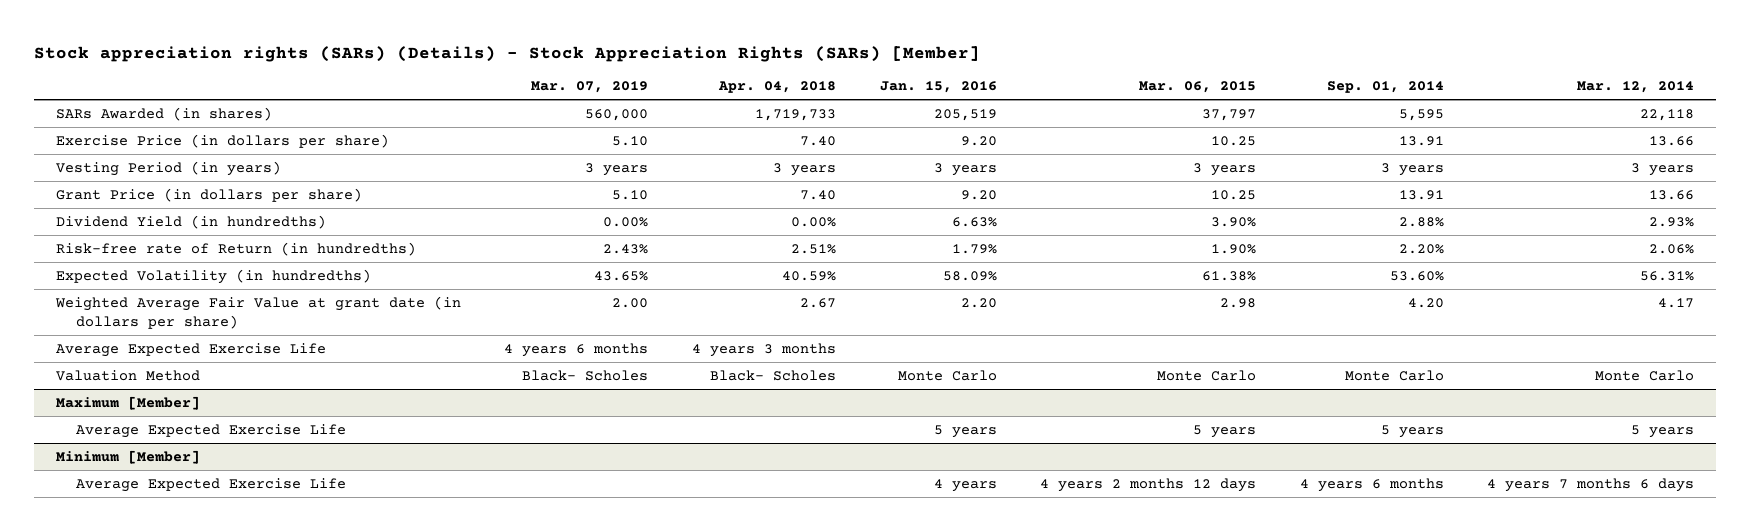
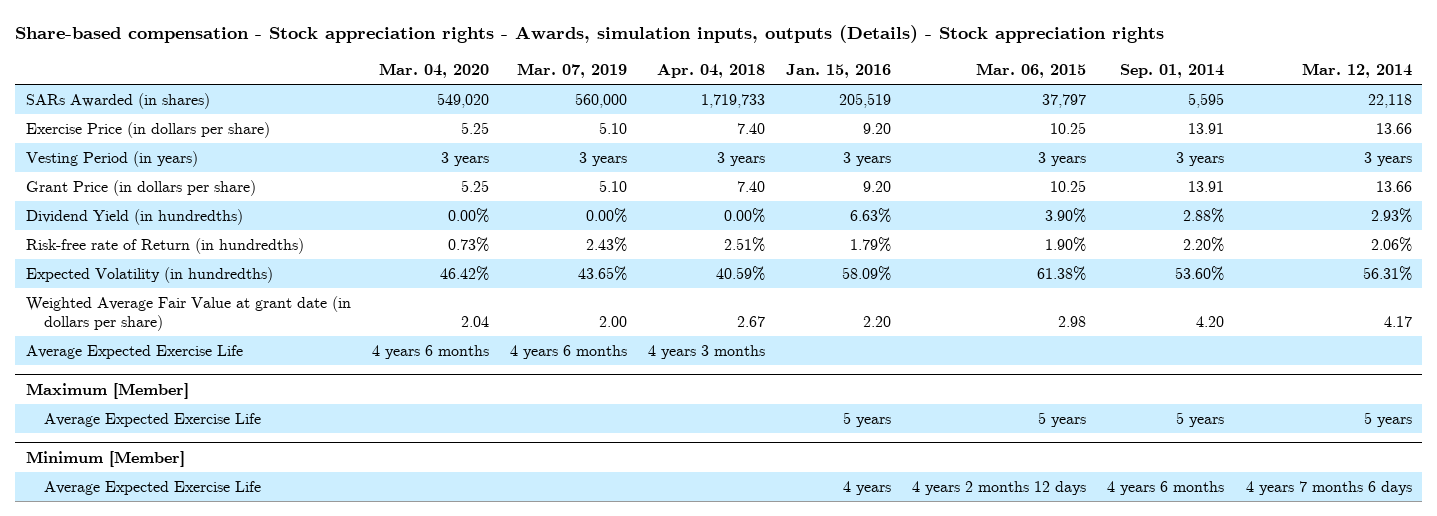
[34,45,981,62] Stock appreciation rights (SARs) (Details) - Stock Appreciation Rights (SARs) [Member] -> [15,25,1165,44] Share-based compensation - Stock appreciation rights - Awards, simulation inputs, outputs (Details) - Stock appreciation rights
none -> [378,63,489,79] Mar. 04, 2020
[55,369,200,381] Valuation Method -> none

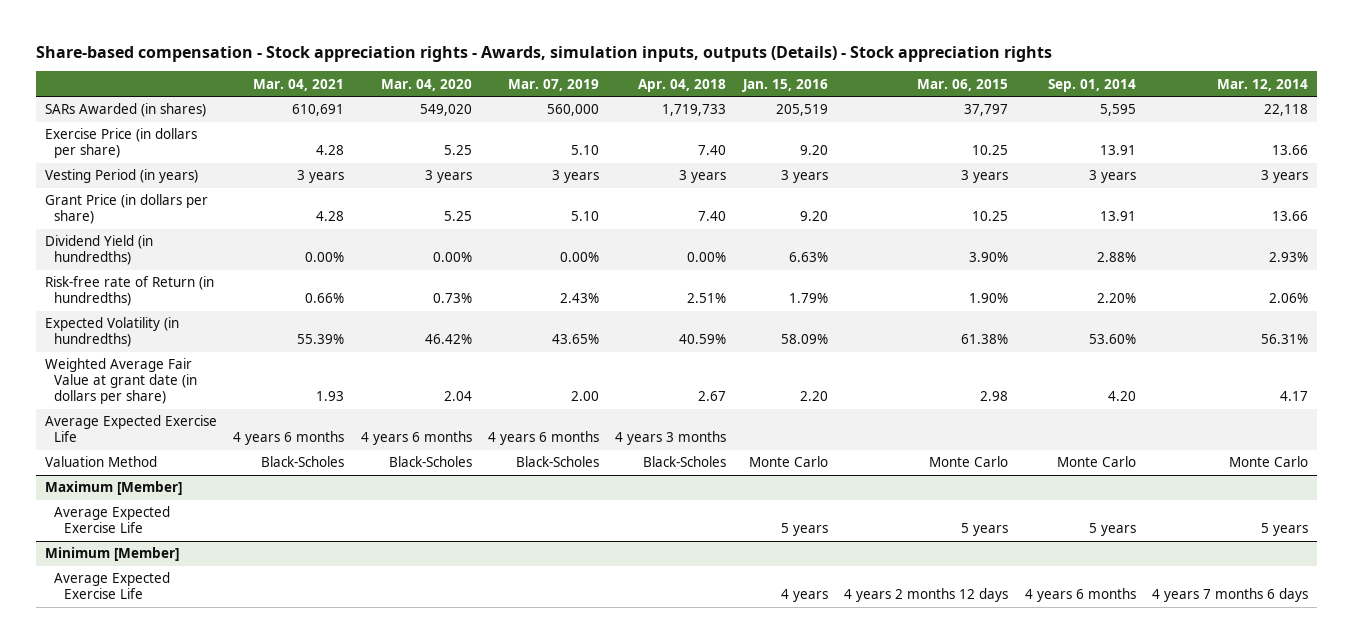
none -> [253,78,345,91] Mar. 04, 2021
none -> [44,456,157,468] Valuation Method

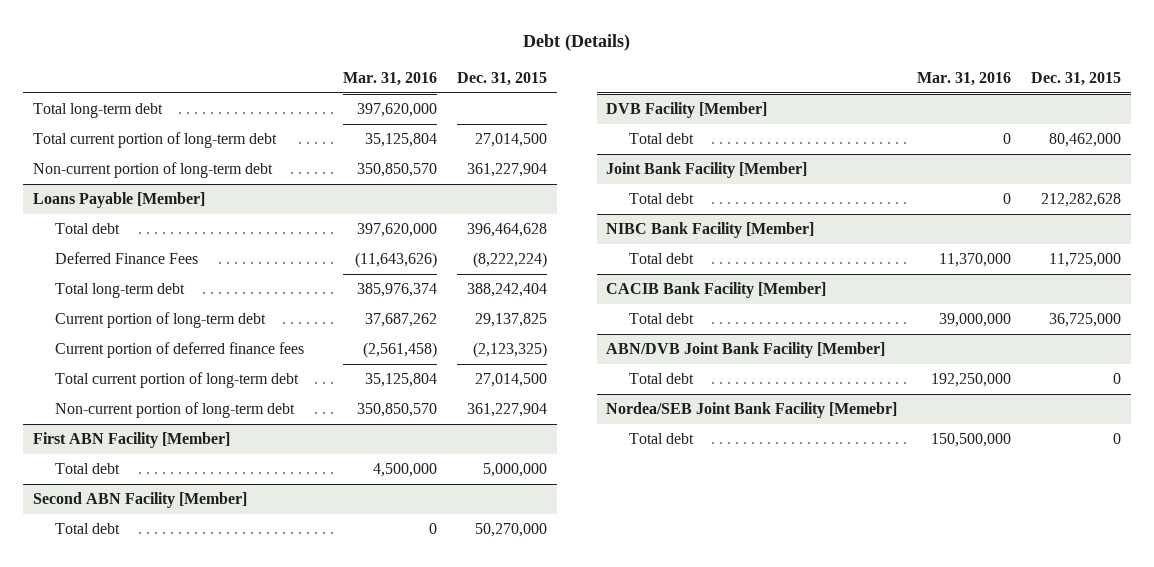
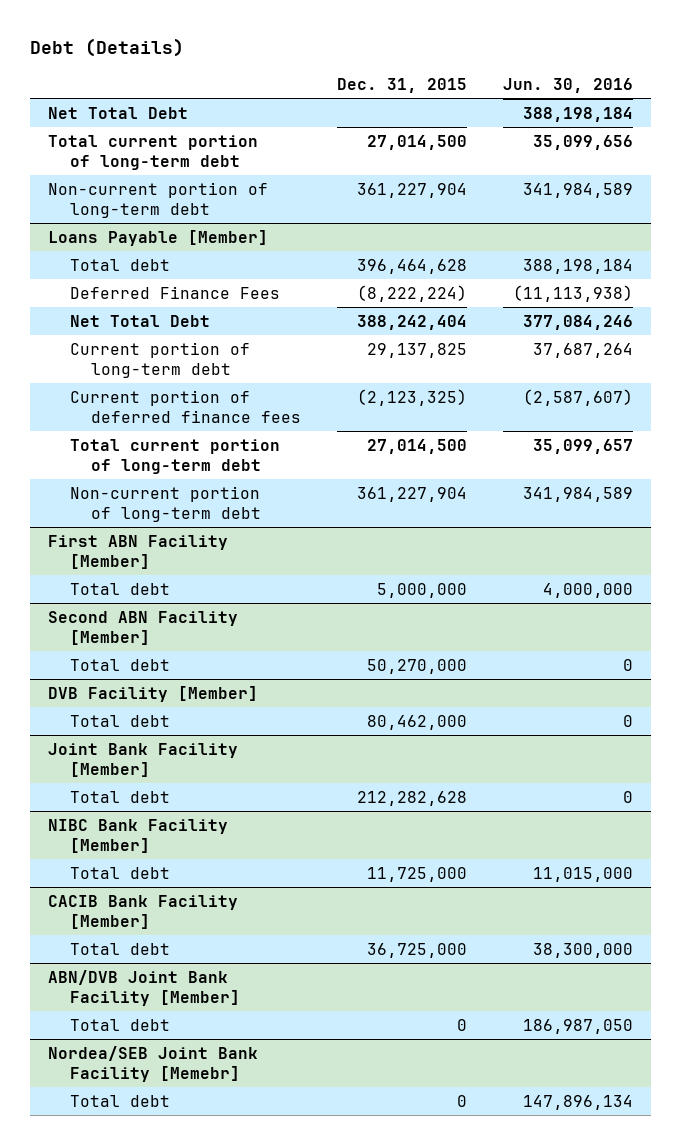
[343,72,438,87] Mar. 31, 2016 -> none
none -> [503,77,634,93] Jun. 30, 2016
[32,102,163,118] Total long-term debt -> [48,106,189,119] Net Total Debt
[54,282,185,298] Total long-term debt -> [69,314,210,327] Net Total Debt

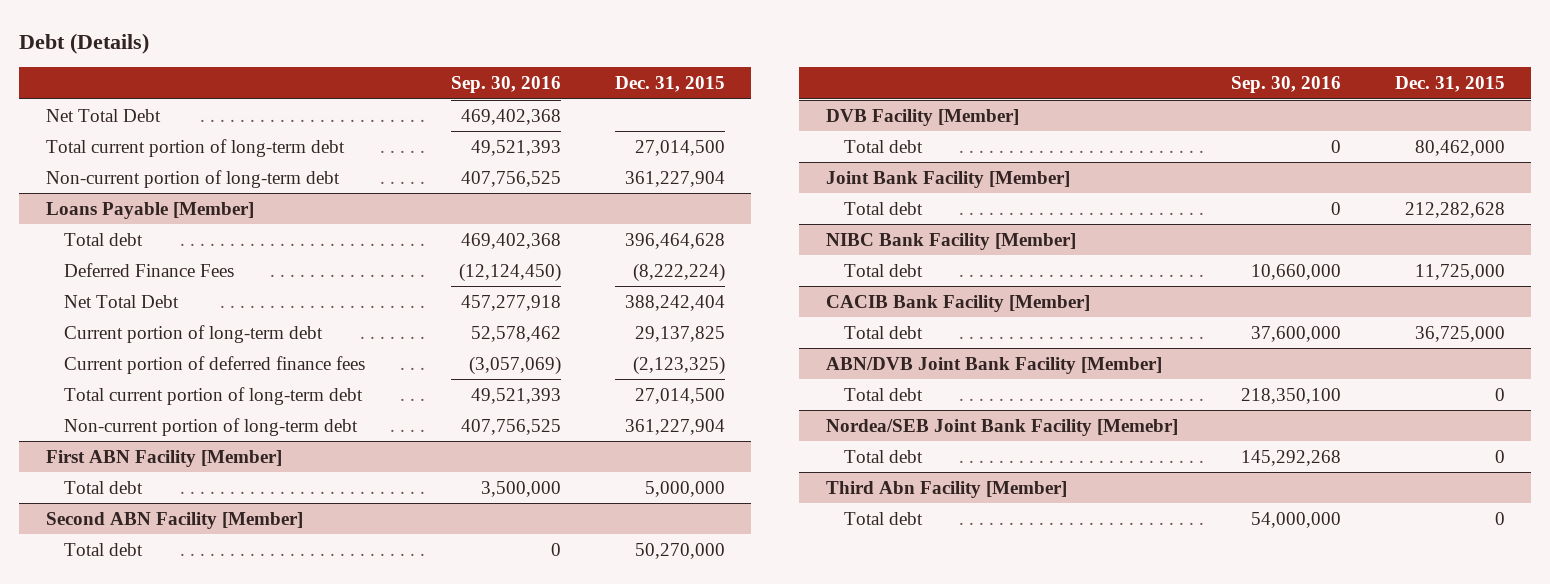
[503,77,634,93] Jun. 30, 2016 -> none
none -> [451,76,562,94] Sep. 30, 2016
none -> [825,480,1067,498] Third Abn Facility [Member]
none -> [843,511,923,525] Total debt

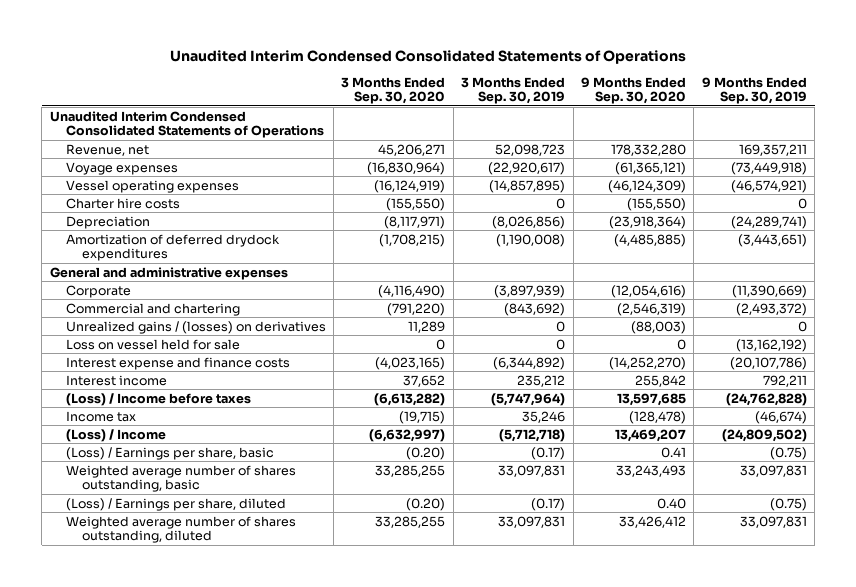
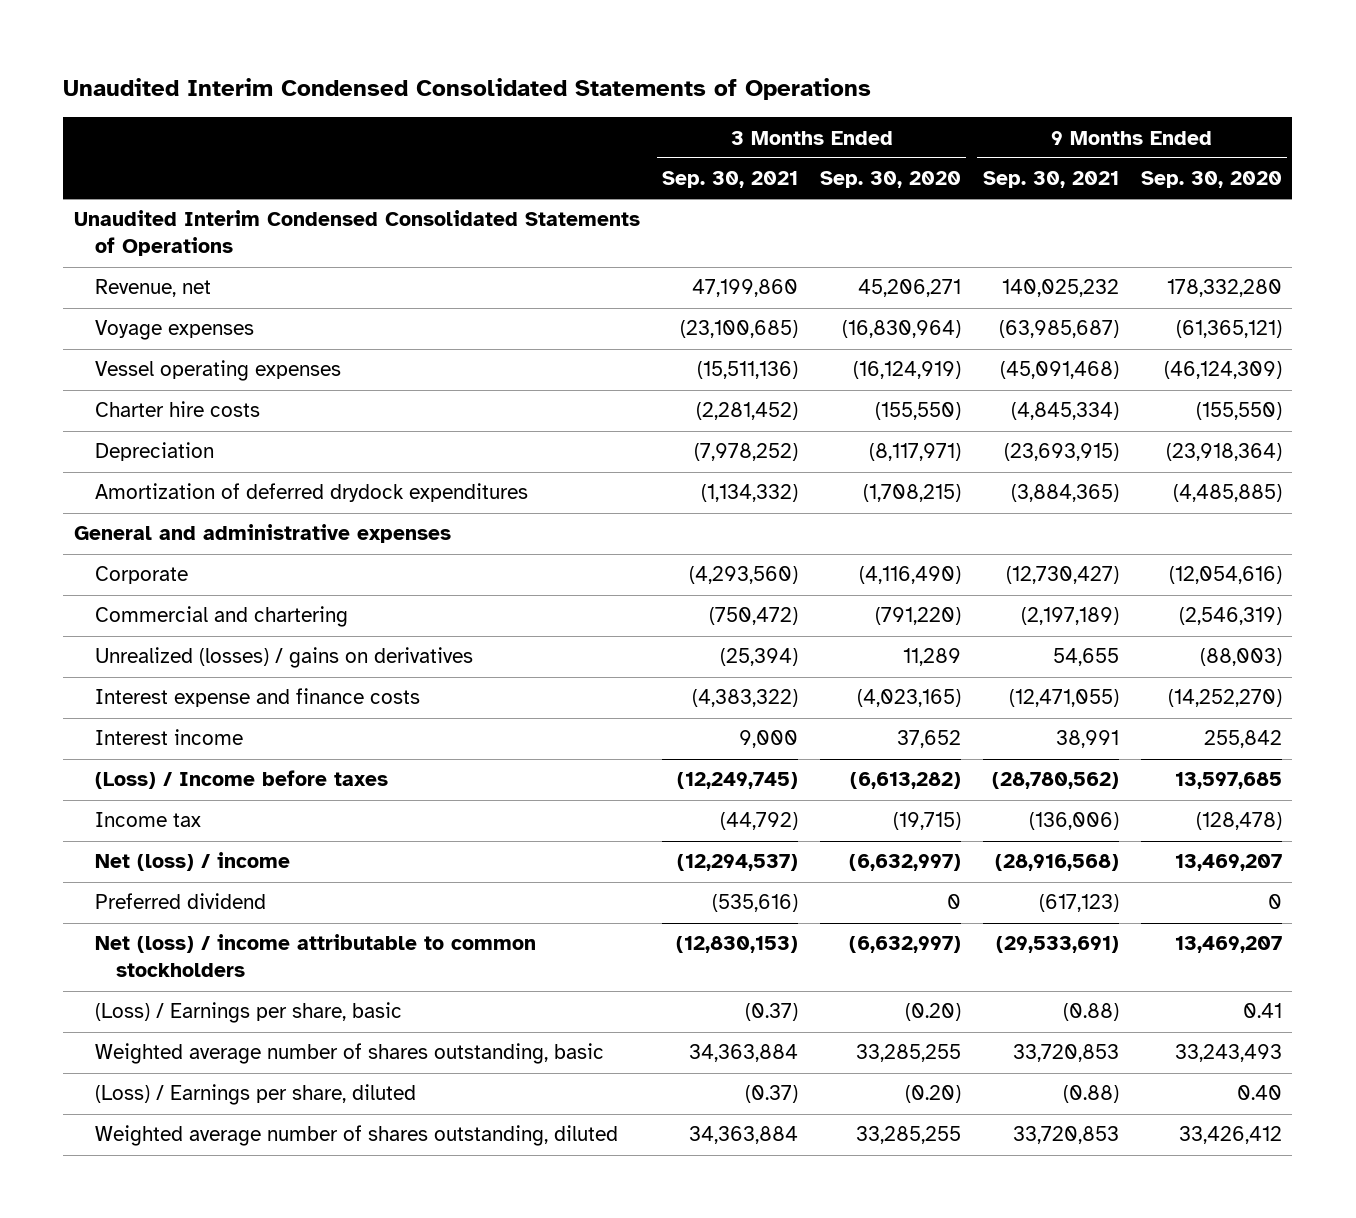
[461,76,566,105] 3 Months Ended Sep. 30, 2019 -> none
[701,76,807,105] 9 Months Ended Sep. 30, 2019 -> none
none -> [662,171,799,189] Sep. 30, 2021
none -> [982,171,1119,189] Sep. 30, 2021
[65,338,240,350] Loss on vessel held for sale -> none
[65,320,326,334] Unrealized gains / (losses) on derivatives -> [95,647,474,669] Unrealized (losses) / gains on derivatives
[65,428,166,442] (Loss) / Income -> [95,852,291,872] Net (loss) / income
none -> [95,893,267,910] Preferred dividend
none -> [95,934,537,978] Net (loss) / income attributable to common stockholders

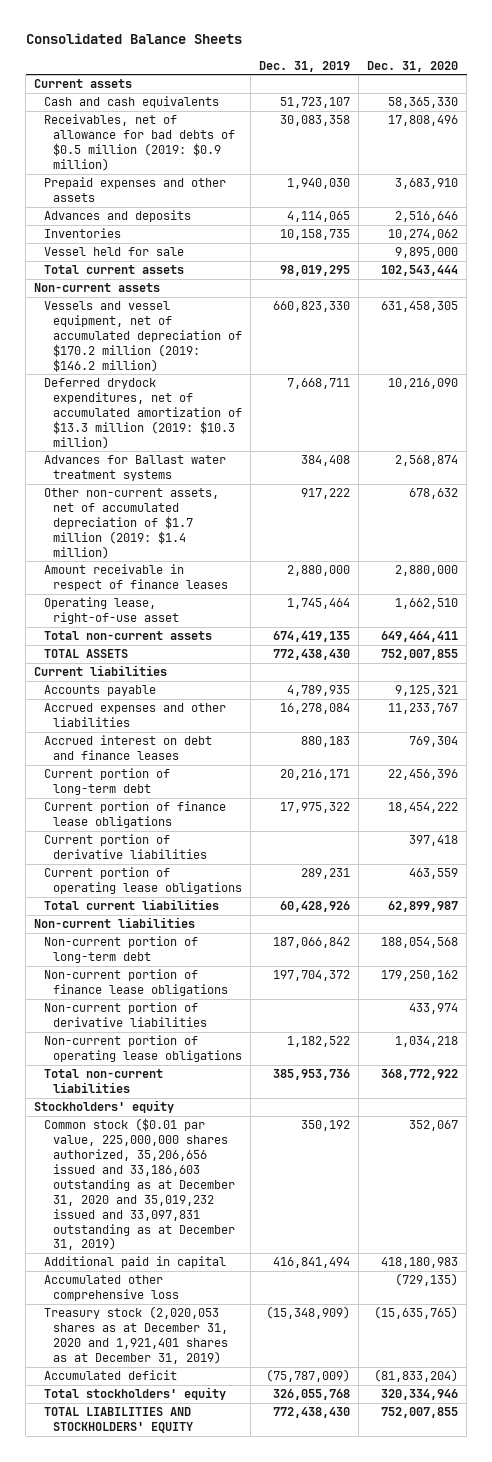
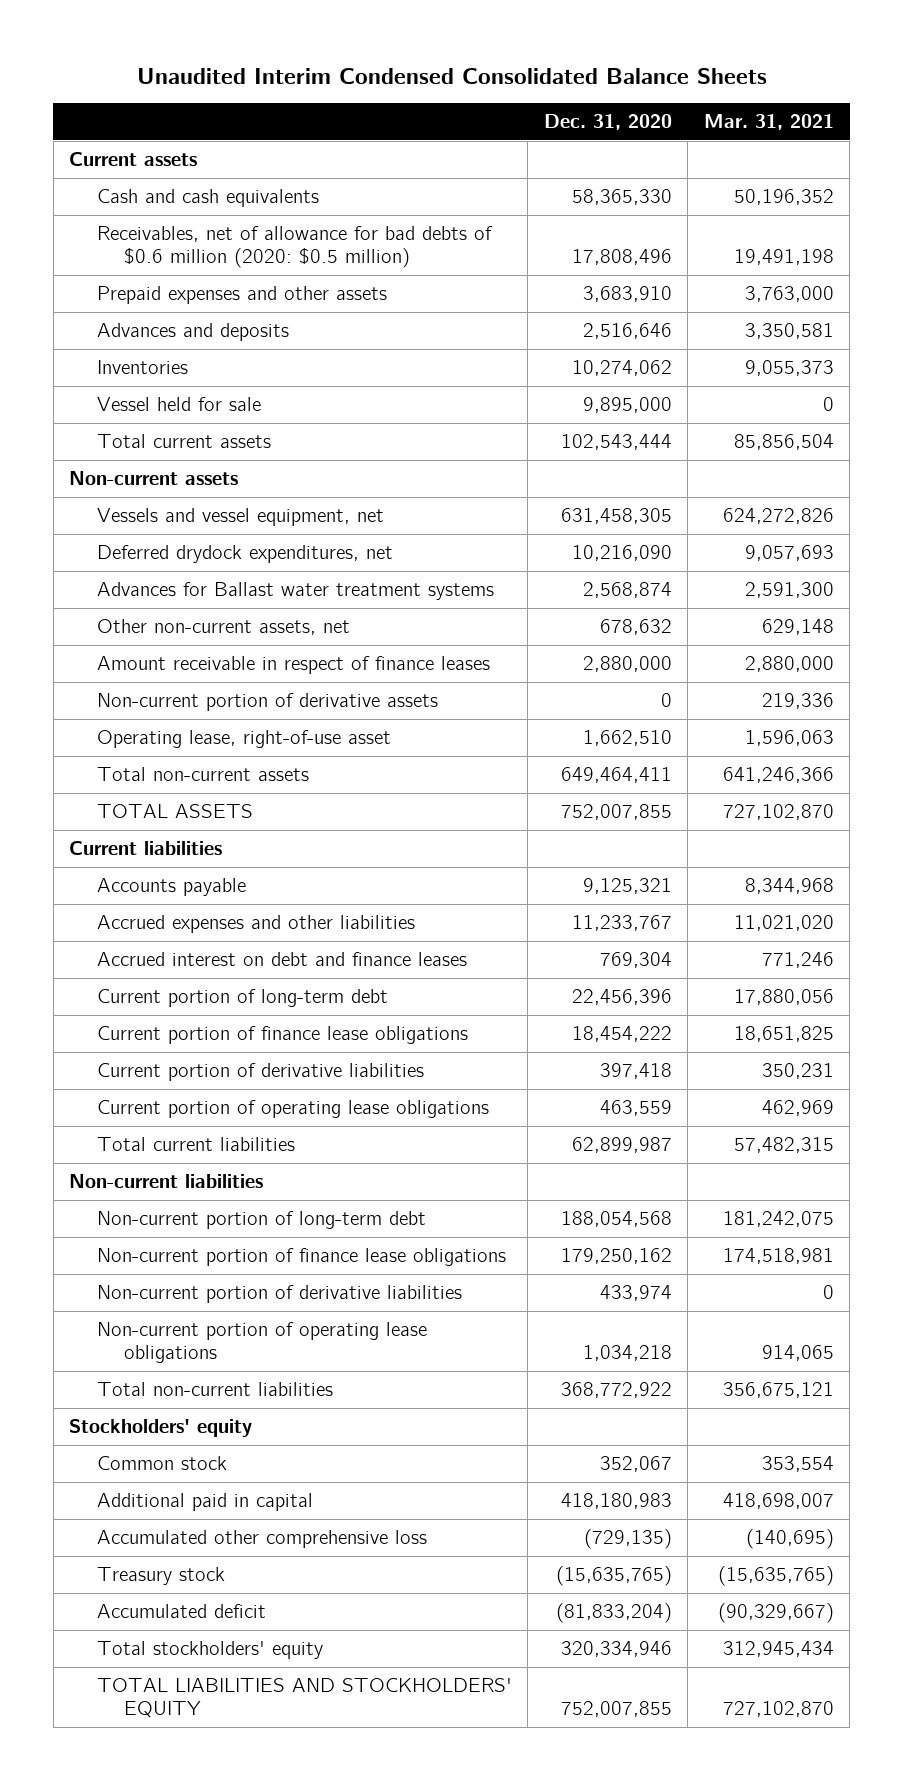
[25,33,242,45] Consolidated Balance Sheets -> [136,67,767,84] Unaudited Interim Condensed Consolidated Balance Sheets
[258,60,350,72] Dec. 31, 2019 -> none
none -> [703,114,834,131] Mar. 31, 2021
[43,114,235,171] Receivables, net of allowance for bad debts of $0.5 million (2019: $0.9 million) -> [96,226,493,269] Receivables, net of allowance for bad debts of $0.6 million (2020: $0.5 million)
[43,301,242,372] Vessels and vessel equipment, net of accumulated depreciation of $170.2 million (2019: $146.2 million) -> [96,508,384,527] Vessels and vessel equipment, net
[43,378,242,449] Deferred drydock expenditures, net of accumulated amortization of $13.3 million (2019: $10.3 million) -> [96,545,393,564] Deferred drydock expenditures, net
[43,488,219,559] Other non-current assets, net of accumulated depreciation of $1.7 million (2019: $1.4 million) -> [96,619,350,636] Other non-current assets, net
none -> [96,693,438,712] Non-current portion of derivative assets
[43,1118,235,1251] Common stock ($0.01 par value, 225,000,000 shares authorized, 35,206,656 issued and 33,186,603 outstanding as at December 31, 2020 and 35,019,232 issued and 33,097,831 outstanding as at December 31, 2019) -> [96,1456,227,1471] Common stock
[43,1306,228,1364] Treasury stock (2,020,053 shares as at December 31, 2020 and 1,921,401 shares as at December 31, 2019) -> [96,1567,225,1586] Treasury stock

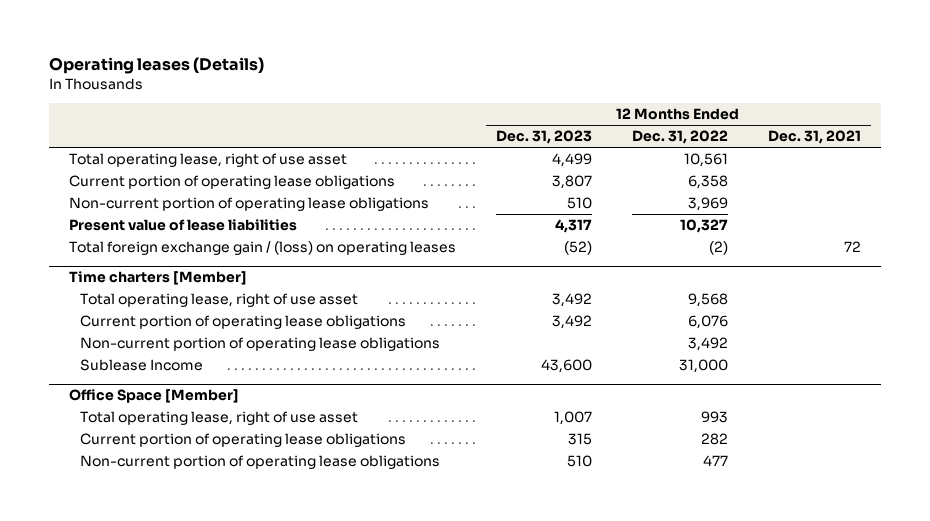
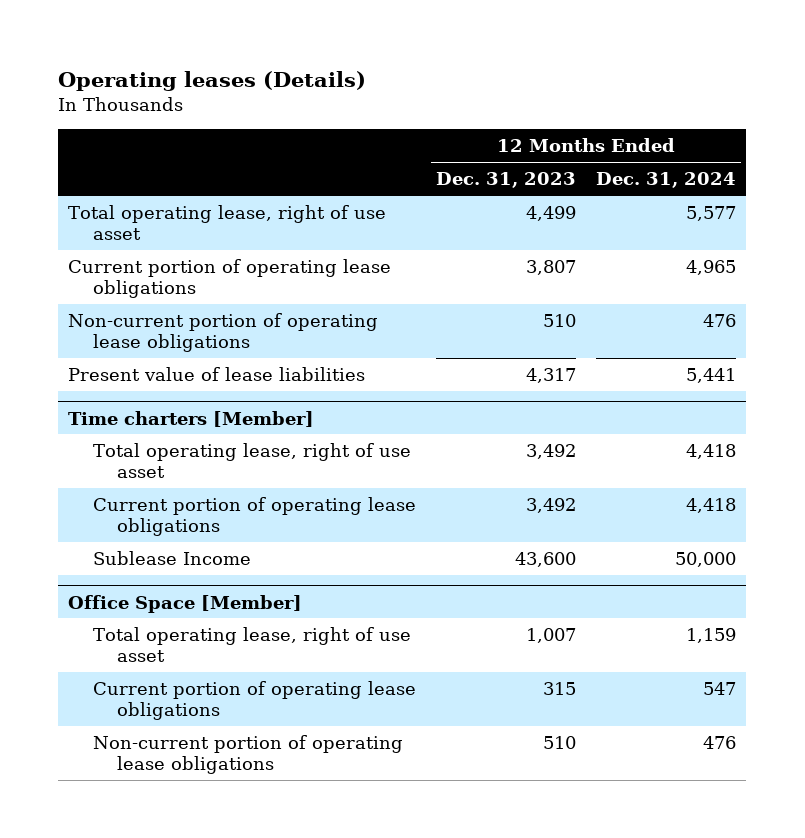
[631,130,728,145] Dec. 31, 2022 -> none
[767,130,861,145] Dec. 31, 2021 -> none
none -> [596,172,737,189] Dec. 31, 2024
[68,241,456,256] Total foreign exchange gain / (loss) on operating leases -> none
[80,337,441,352] Non-current portion of operating lease obligations -> none

